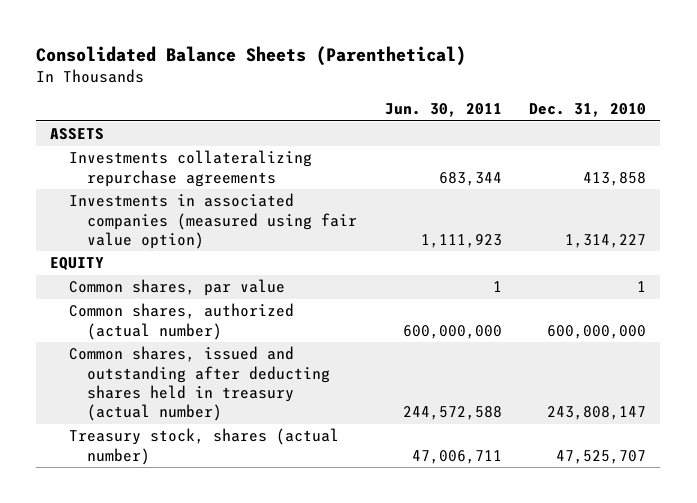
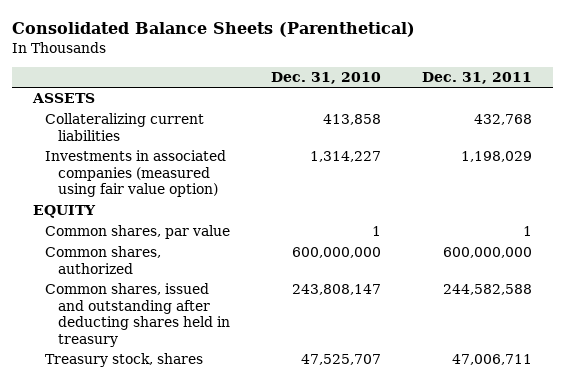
[384,103,502,118] Jun. 30, 2011 -> none
none -> [422,72,533,85] Dec. 31, 2011
[68,150,312,187] Investments collateralizing repurchase agreements -> [45,113,205,141] Collateralizing current liabilities
[68,303,294,340] Common shares, authorized (actual number) -> [45,246,162,274] Common shares, authorized
[68,346,330,422] Common shares, issued and outstanding after deducting shares held in treasury (actual number) -> [45,283,231,347] Common shares, issued and outstanding after deducting shares held in treasury
[68,428,339,465] Treasury stock, shares (actual number) -> [45,353,204,368] Treasury stock, shares

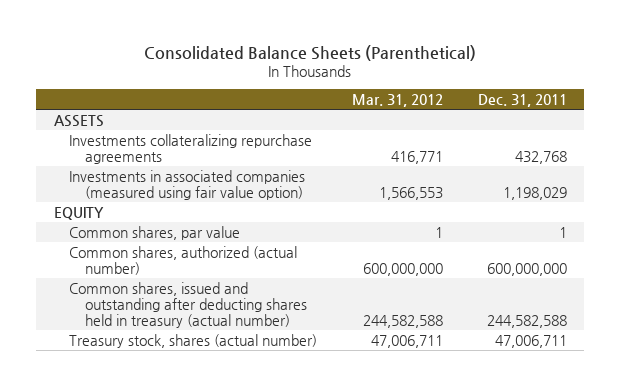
[271,72,382,85] Dec. 31, 2010 -> none
none -> [352,94,444,108] Mar. 31, 2012
[45,113,205,141] Collateralizing current liabilities -> [69,133,313,164] Investments collateralizing repurchase agreements
[45,246,162,274] Common shares, authorized -> [69,245,298,275] Common shares, authorized (actual number)
[45,283,231,347] Common shares, issued and outstanding after deducting shares held in treasury -> [69,281,307,328] Common shares, issued and outstanding after deducting shares held in treasury (actual number)
[45,353,204,368] Treasury stock, shares -> [69,333,318,348] Treasury stock, shares (actual number)

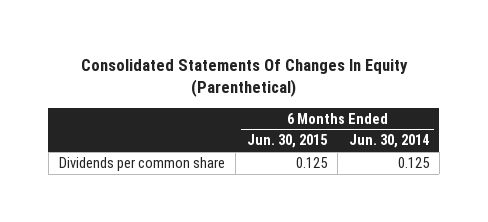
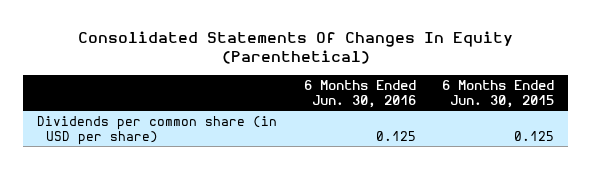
[348,134,429,149] Jun. 30, 2014 -> none
none -> [303,79,416,108] 6 Months Ended Jun. 30, 2016
[59,157,226,172] Dividends per common share -> [36,115,277,145] Dividends per common share (in USD per share)

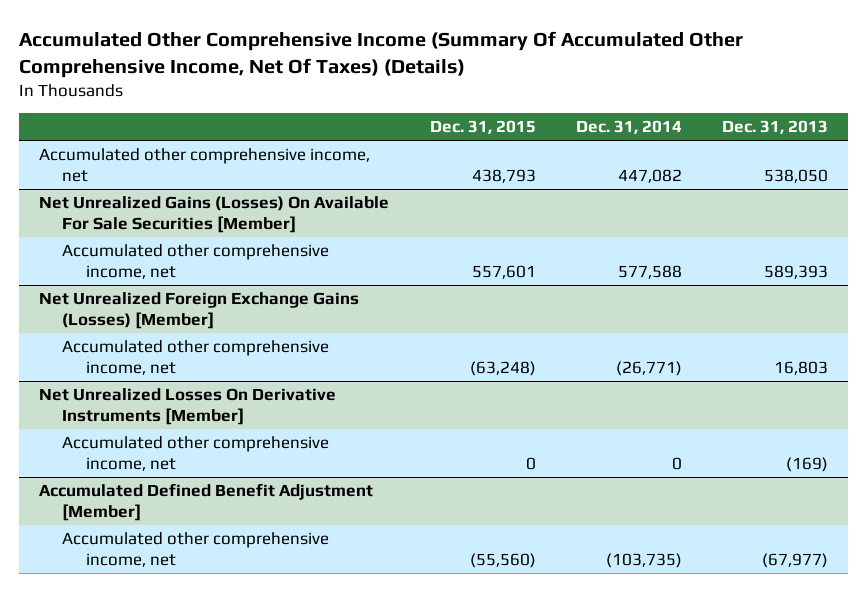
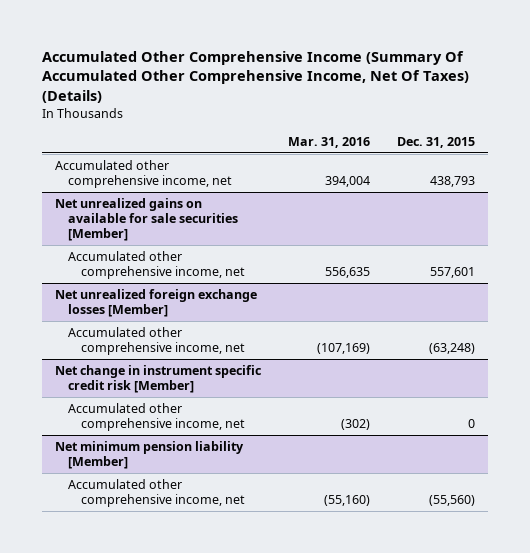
[575,120,682,135] Dec. 31, 2014 -> none
[721,120,828,135] Dec. 31, 2013 -> none
none -> [288,137,371,149] Mar. 31, 2016
[39,196,390,233] Net Unrealized Gains (Losses) On Available For Sale Securities [Member] -> [55,197,239,242] Net unrealized gains on available for sale securities [Member]
[39,292,360,329] Net Unrealized Foreign Exchange Gains (Losses) [Member] -> [55,288,258,317] Net unrealized foreign exchange losses [Member]
[39,388,337,425] Net Unrealized Losses On Derivative Instruments [Member] -> none
none -> [55,364,263,393] Net change in instrument specific credit risk [Member]
[39,483,374,521] Accumulated Defined Benefit Adjustment [Member] -> [55,440,245,469] Net minimum pension liability [Member]

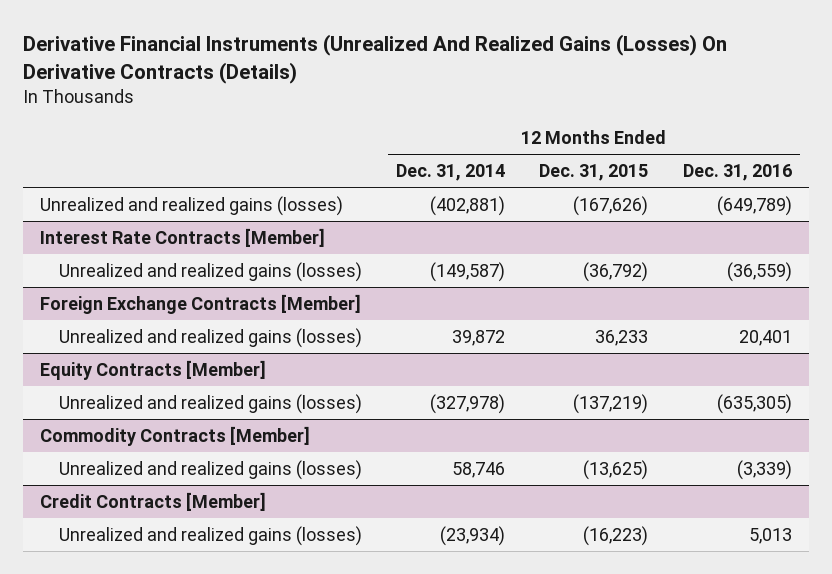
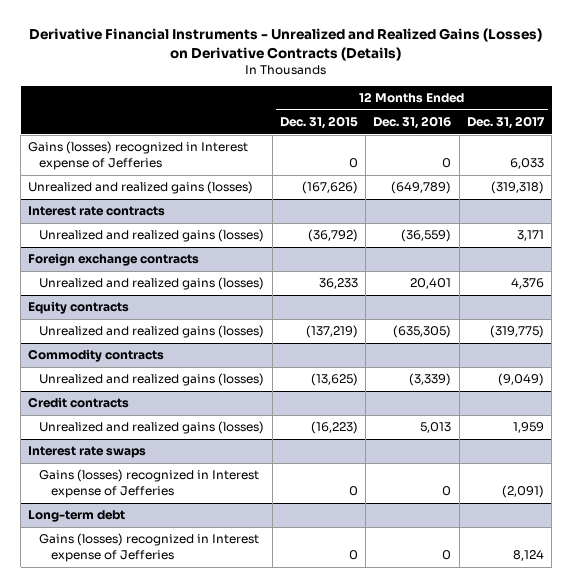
[22,33,727,84] Derivative Financial Instruments (Unrealized And Realized Gains (Losses) On Derivative Contracts (Details) -> [29,28,543,61] Derivative Financial Instruments - Unrealized and Realized Gains (Losses) on Derivative Contracts (Details)
[396,163,506,181] Dec. 31, 2014 -> none
none -> [466,116,545,130] Dec. 31, 2017
none -> [28,141,249,170] Gains (losses) recognized in Interest expense of Jefferies
[39,227,325,247] Interest Rate Contracts [Member] -> [28,206,166,217] Interest rate contracts
[39,293,361,314] Foreign Exchange Contracts [Member] -> [28,253,200,267] Foreign exchange contracts
[39,359,266,380] Equity Contracts [Member] -> [28,301,130,315] Equity contracts
[39,425,310,446] Commodity Contracts [Member] -> [28,349,165,363] Commodity contracts
[39,491,266,511] Credit Contracts [Member] -> [28,397,130,409] Credit contracts
none -> [28,446,147,459] Interest rate swaps
none -> [39,469,260,498] Gains (losses) recognized in Interest expense of Jefferies
none -> [28,510,126,523] Long-term debt
none -> [39,533,260,562] Gains (losses) recognized in Interest expense of Jefferies

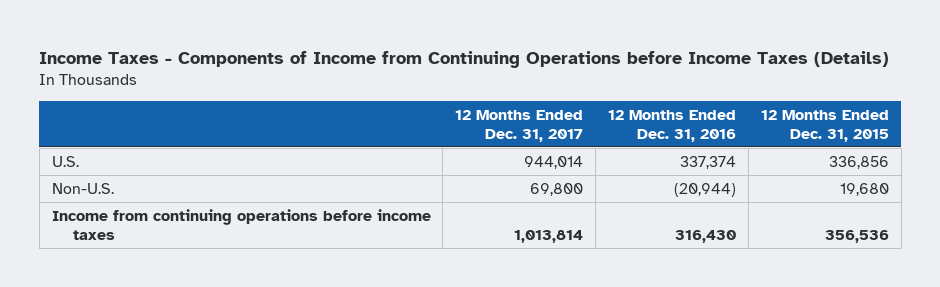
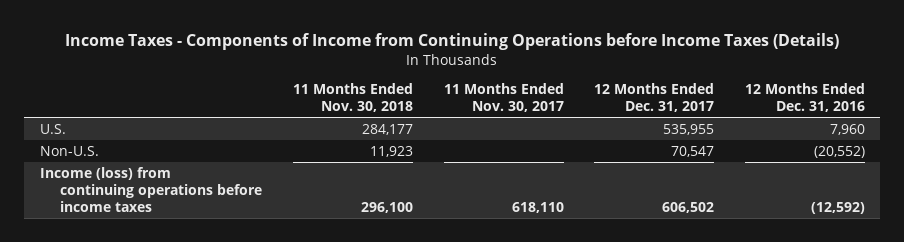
[760,109,889,142] 12 Months Ended Dec. 31, 2015 -> none
none -> [292,83,413,113] 11 Months Ended Nov. 30, 2018
none -> [443,83,564,113] 11 Months Ended Nov. 30, 2017
[524,155,584,169] 944,014 -> [663,123,715,135] 535,955
[680,155,737,169] 337,374 -> [829,123,865,135] 7,960
[530,182,584,196] 69,800 -> [671,145,715,157] 70,547
[674,182,737,197] (20,944) -> [813,145,865,158] (20,552)
[51,208,431,240] Income from continuing operations before income taxes -> [39,166,263,213] Income (loss) from continuing operations before income taxes
[514,229,584,243] 1,013,814 -> [662,202,715,214] 606,502
[675,229,737,243] 316,430 -> [810,202,865,215] (12,592)

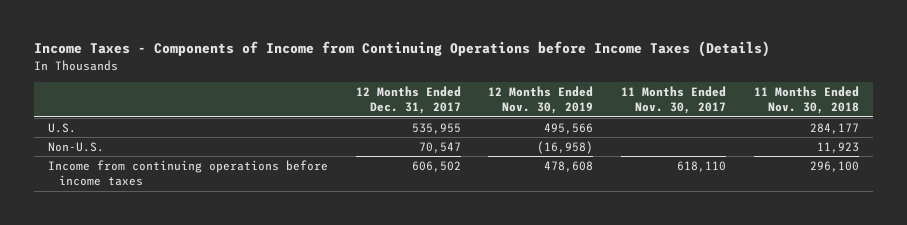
[744,83,865,113] 12 Months Ended Dec. 31, 2016 -> none
none -> [488,86,594,115] 12 Months Ended Nov. 30, 2019
[39,166,263,213] Income (loss) from continuing operations before income taxes -> [48,160,329,187] Income from continuing operations before income taxes

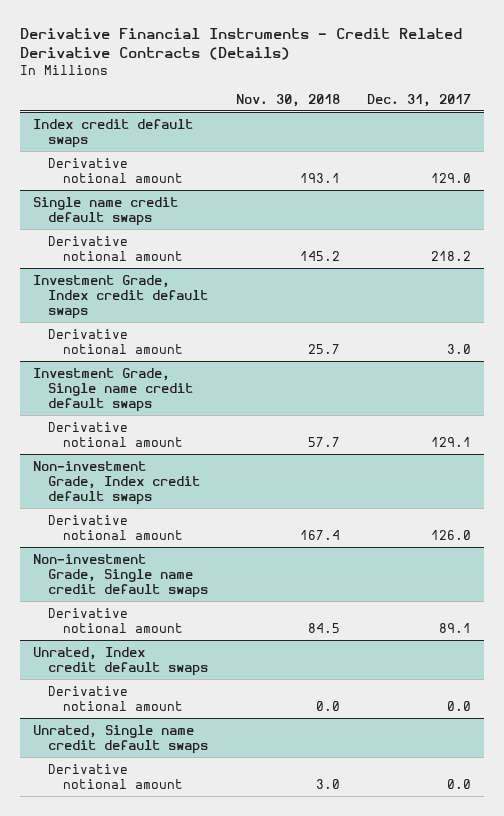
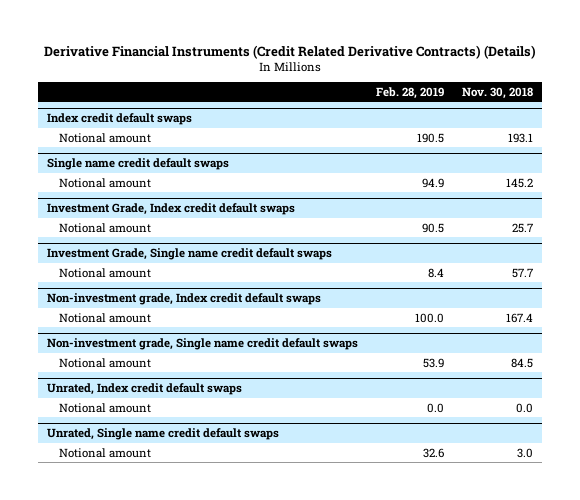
[19,27,462,60] Derivative Financial Instruments - Credit Related Derivative Contracts (Details) -> [44,44,537,59] Derivative Financial Instruments (Credit Related Derivative Contracts) (Details)
[366,93,471,107] Dec. 31, 2017 -> none
none -> [376,86,445,99] Feb. 28, 2019
[48,157,184,183] Derivative notional amount -> [59,132,152,143] Notional amount
[48,235,184,261] Derivative notional amount -> [59,177,152,188] Notional amount
[48,328,184,354] Derivative notional amount -> [59,222,152,233] Notional amount
[48,421,184,447] Derivative notional amount -> [59,267,152,278] Notional amount
[33,460,201,505] Non-investment Grade, Index credit default swaps -> [47,293,322,306] Non-investment grade, Index credit default swaps
[48,514,184,540] Derivative notional amount -> [59,312,152,323] Notional amount
[33,553,209,598] Non-investment Grade, Single name credit default swaps -> [47,338,359,351] Non-investment grade, Single name credit default swaps
[48,607,184,633] Derivative notional amount -> [59,357,152,368] Notional amount
[48,685,184,711] Derivative notional amount -> [59,402,152,413] Notional amount
[48,763,184,789] Derivative notional amount -> [59,447,152,458] Notional amount

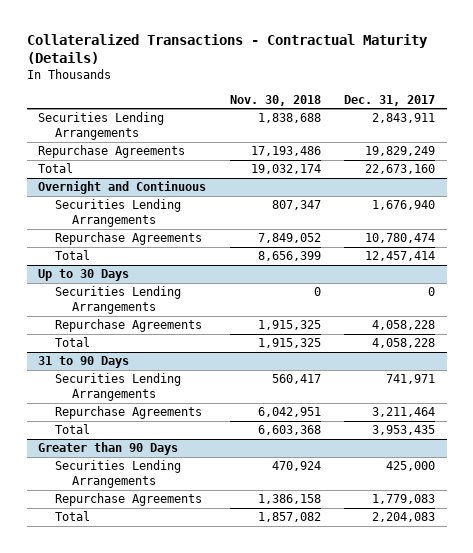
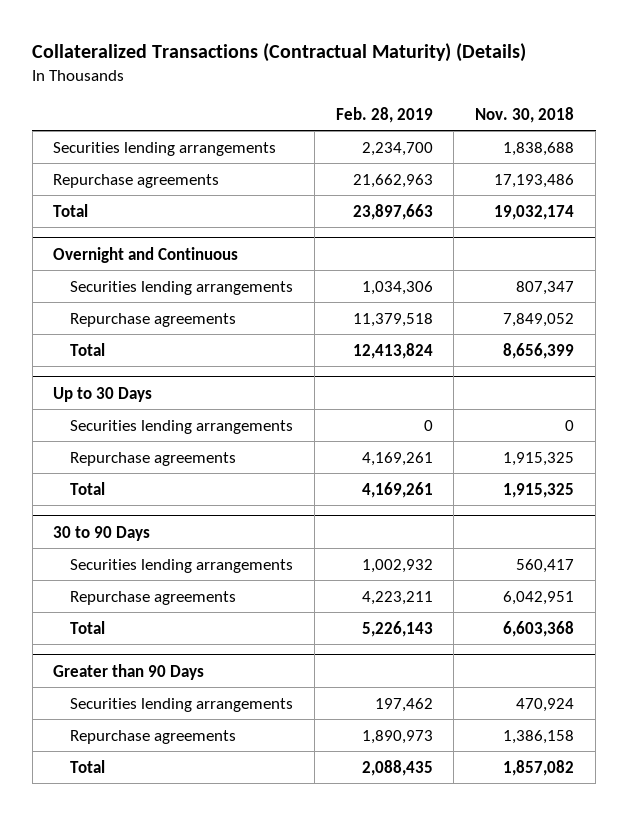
[26,34,428,65] Collateralized Transactions - Contractual Maturity (Details) -> [32,43,527,63] Collateralized Transactions (Contractual Maturity) (Details)
[343,94,435,106] Dec. 31, 2017 -> none
none -> [335,106,433,123] Feb. 28, 2019
[38,112,165,140] Securities Lending Arrangements -> [53,141,277,156] Securities lending arrangements
[38,145,186,159] Repurchase Agreements -> [53,173,220,188] Repurchase agreements
[55,199,182,227] Securities Lending Arrangements -> [69,280,293,295] Securities lending arrangements
[55,232,203,246] Repurchase Agreements -> [69,312,236,327] Repurchase agreements
[55,286,182,314] Securities Lending Arrangements -> [69,419,293,434] Securities lending arrangements
[55,319,203,333] Repurchase Agreements -> [69,451,236,466] Repurchase agreements
[38,356,130,369] 31 to 90 Days -> [53,525,151,541] 30 to 90 Days
[55,373,182,401] Securities Lending Arrangements -> [69,558,293,573] Securities lending arrangements
[55,406,203,420] Repurchase Agreements -> [69,590,236,605] Repurchase agreements
[55,460,182,488] Securities Lending Arrangements -> [69,697,293,712] Securities lending arrangements
[55,493,203,507] Repurchase Agreements -> [69,729,236,744] Repurchase agreements

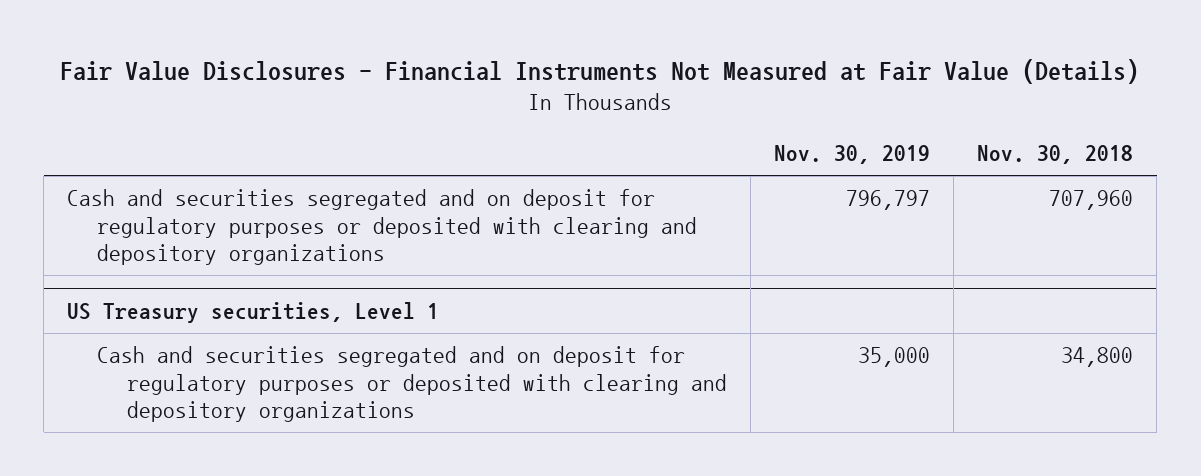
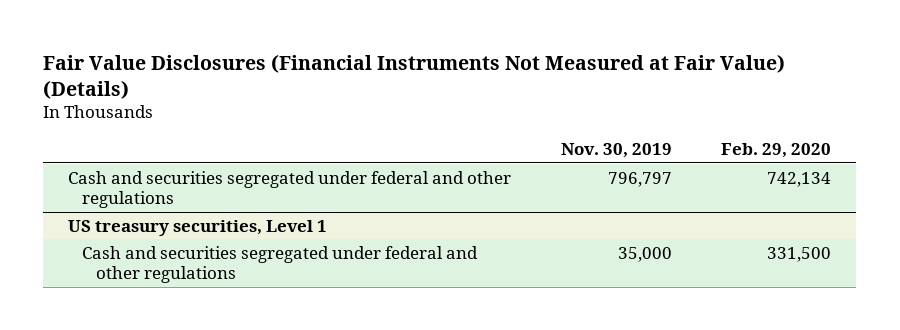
[60,58,1140,84] Fair Value Disclosures - Financial Instruments Not Measured at Fair Value (Details) -> [43,53,786,99] Fair Value Disclosures (Financial Instruments Not Measured at Fair Value) (Details)
[977,145,1134,165] Nov. 30, 2018 -> none
none -> [721,142,832,158] Feb. 29, 2020
[67,189,698,266] Cash and securities segregated and on deposit for regulatory purposes or deposited with clearing and depository organizations -> [68,170,512,209] Cash and securities segregated under federal and other regulations
[67,301,440,323] US Treasury securities, Level 1 -> [68,219,328,236] US treasury securities, Level 1
[97,346,728,423] Cash and securities segregated and on deposit for regulatory purposes or deposited with clearing and depository organizations -> [82,245,479,284] Cash and securities segregated under federal and other regulations

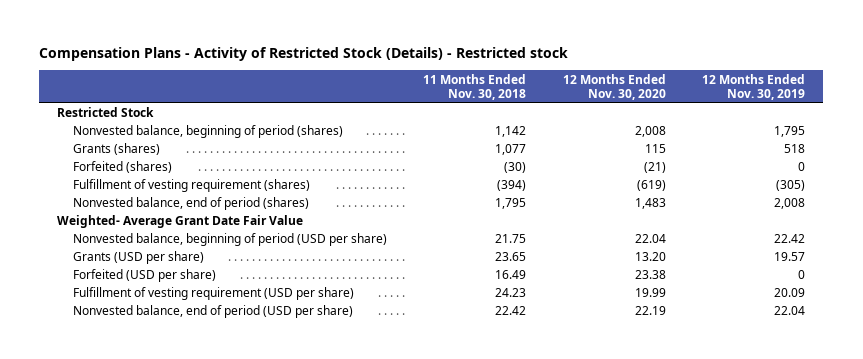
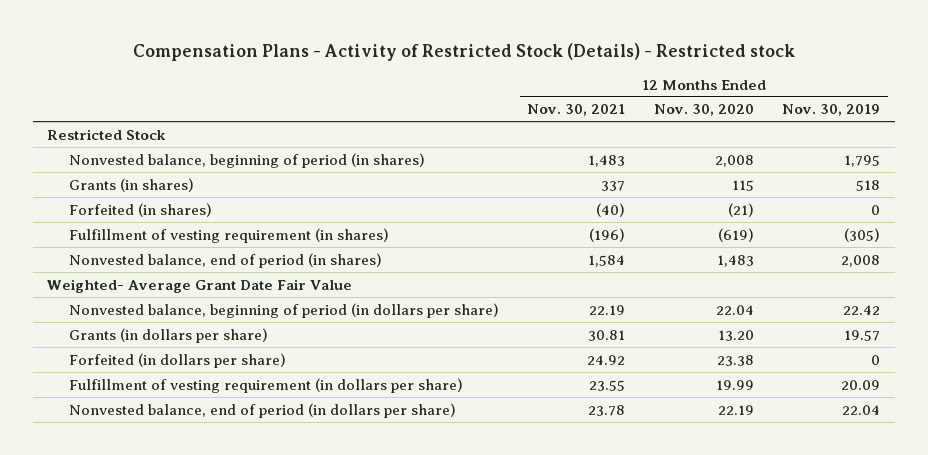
[423,73,527,101] 11 Months Ended Nov. 30, 2018 -> none
none -> [527,104,626,117] Nov. 30, 2021
[73,125,344,139] Nonvested balance, beginning of period (shares) -> [68,152,425,168] Nonvested balance, beginning of period (in shares)
[73,143,161,156] Grants (shares) -> [68,177,194,192] Grants (in shares)
[73,161,173,174] Forfeited (shares) -> [68,202,212,217] Forfeited (in shares)
[73,179,311,193] Fulfillment of vesting requirement (shares) -> [68,227,389,243] Fulfillment of vesting requirement (in shares)
[73,197,310,211] Nonvested balance, end of period (shares) -> [68,252,382,268] Nonvested balance, end of period (in shares)
[73,233,388,247] Nonvested balance, beginning of period (USD per share) -> [68,302,499,318] Nonvested balance, beginning of period (in dollars per share)
[73,251,205,265] Grants (USD per share) -> [68,327,268,343] Grants (in dollars per share)
[73,269,217,283] Forfeited (USD per share) -> [68,352,286,368] Forfeited (in dollars per share)
[73,287,355,301] Fulfillment of vesting requirement (USD per share) -> [68,377,463,393] Fulfillment of vesting requirement (in dollars per share)
[73,305,354,319] Nonvested balance, end of period (USD per share) -> [68,402,456,418] Nonvested balance, end of period (in dollars per share)

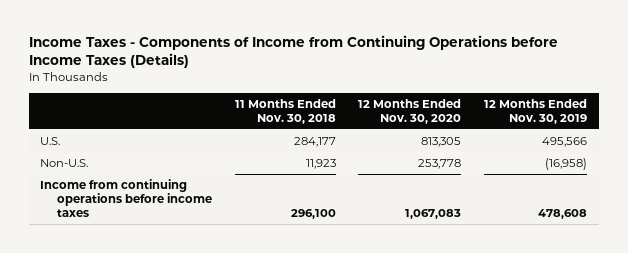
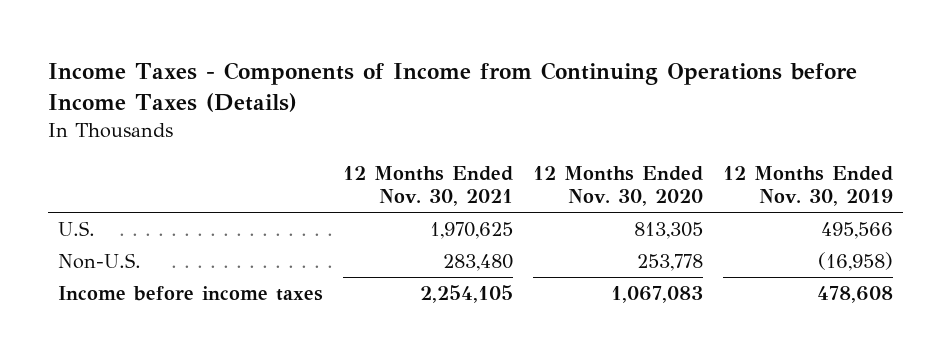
[234,98,336,124] 11 Months Ended Nov. 30, 2018 -> none
none -> [342,166,513,207] 12 Months Ended Nov. 30, 2021
[40,179,212,218] Income from continuing operations before income taxes -> [57,286,323,302] Income before income taxes

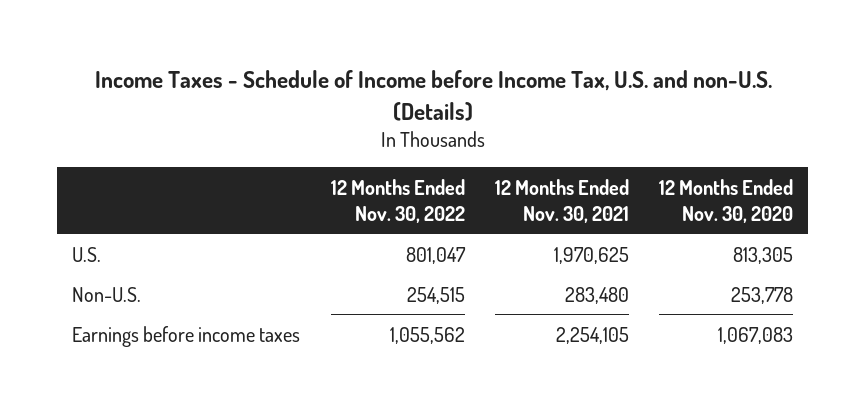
[47,61,857,112] Income Taxes - Components of Income from Continuing Operations before Income Taxes (Details) -> [94,70,772,121] Income Taxes - Schedule of Income before Income Tax, U.S. and non-U.S. (Details)
[722,166,893,207] 12 Months Ended Nov. 30, 2019 -> none
none -> [330,178,465,223] 12 Months Ended Nov. 30, 2022
[57,286,323,302] Income before income taxes -> [72,325,301,347] Earnings before income taxes

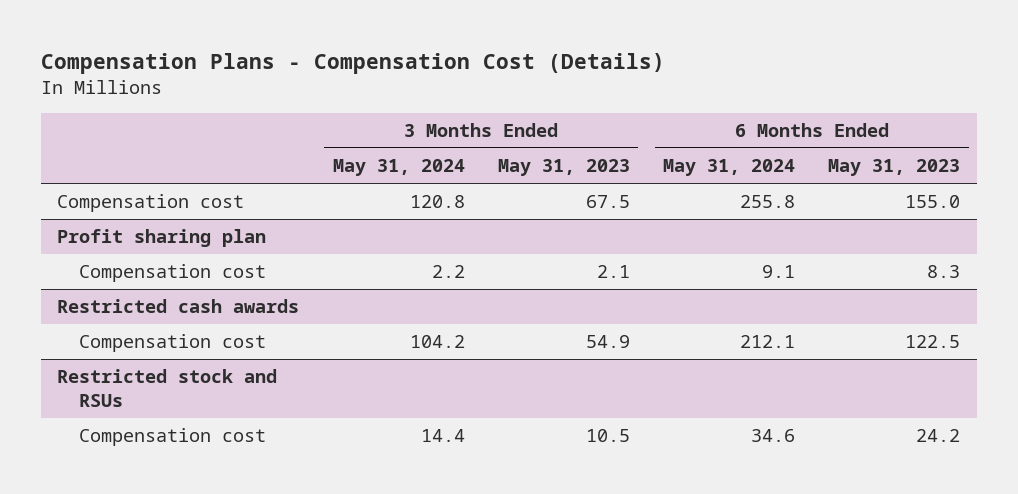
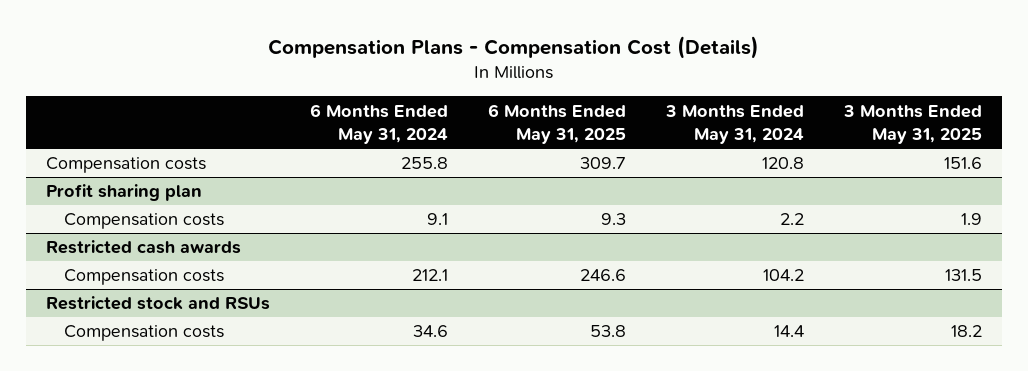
[497,159,630,177] May 31, 2023 -> none
[828,159,961,177] May 31, 2023 -> none
none -> [488,103,627,145] 6 Months Ended May 31, 2025
none -> [842,104,982,145] 3 Months Ended May 31, 2025
[57,194,245,213] Compensation cost -> [46,157,207,174] Compensation costs
[79,264,267,283] Compensation cost -> [64,213,225,230] Compensation costs
[79,334,267,353] Compensation cost -> [64,269,225,286] Compensation costs
[79,428,267,447] Compensation cost -> [64,325,225,342] Compensation costs

